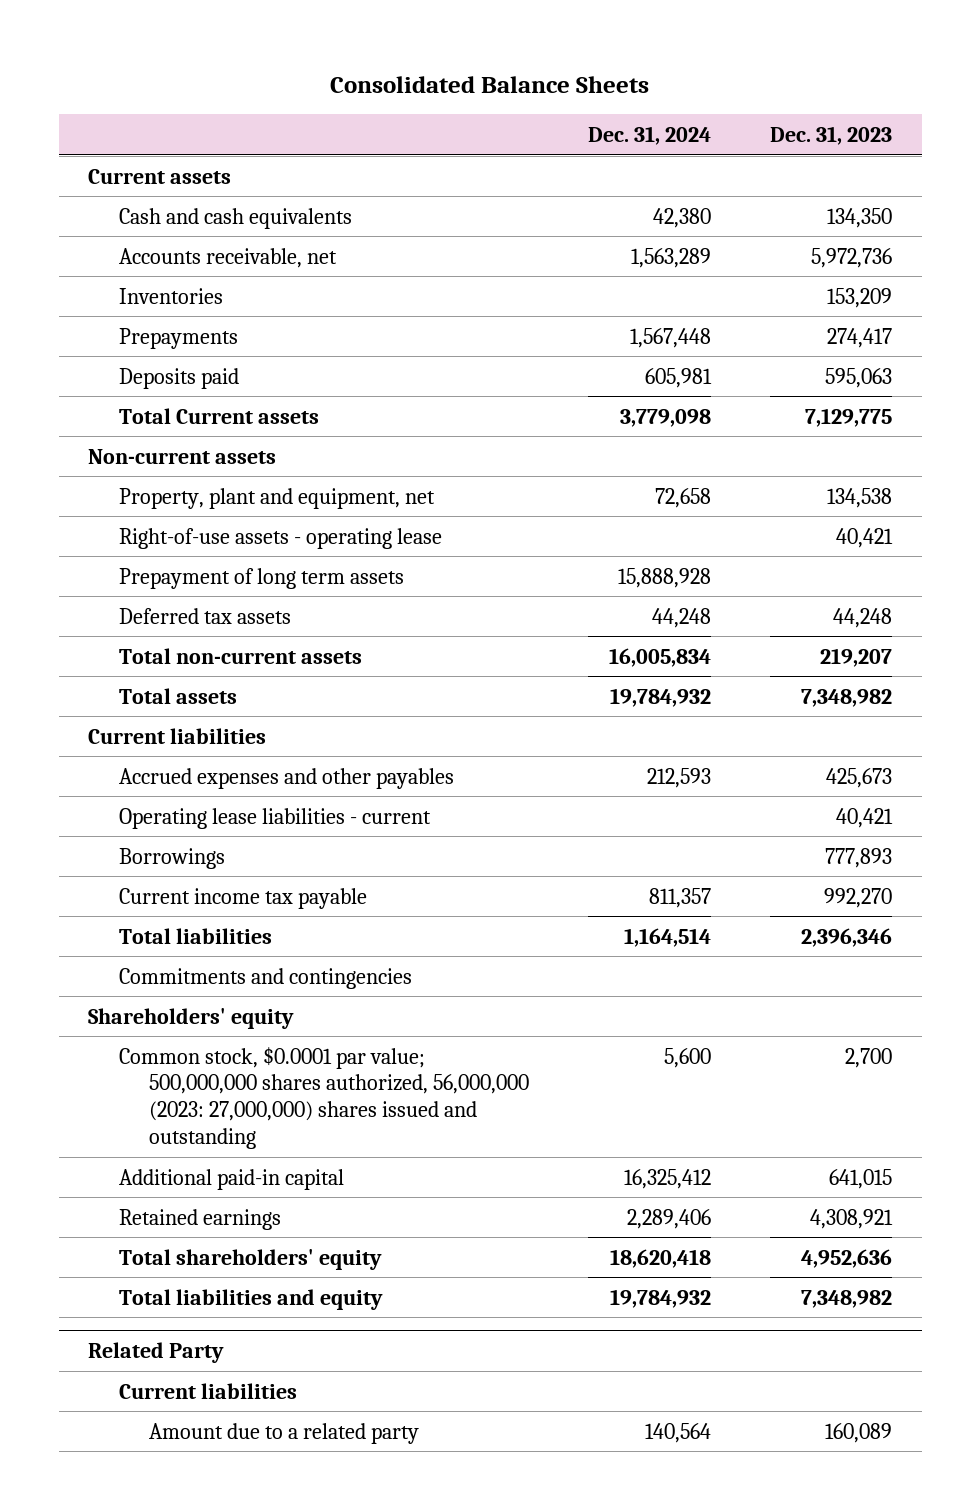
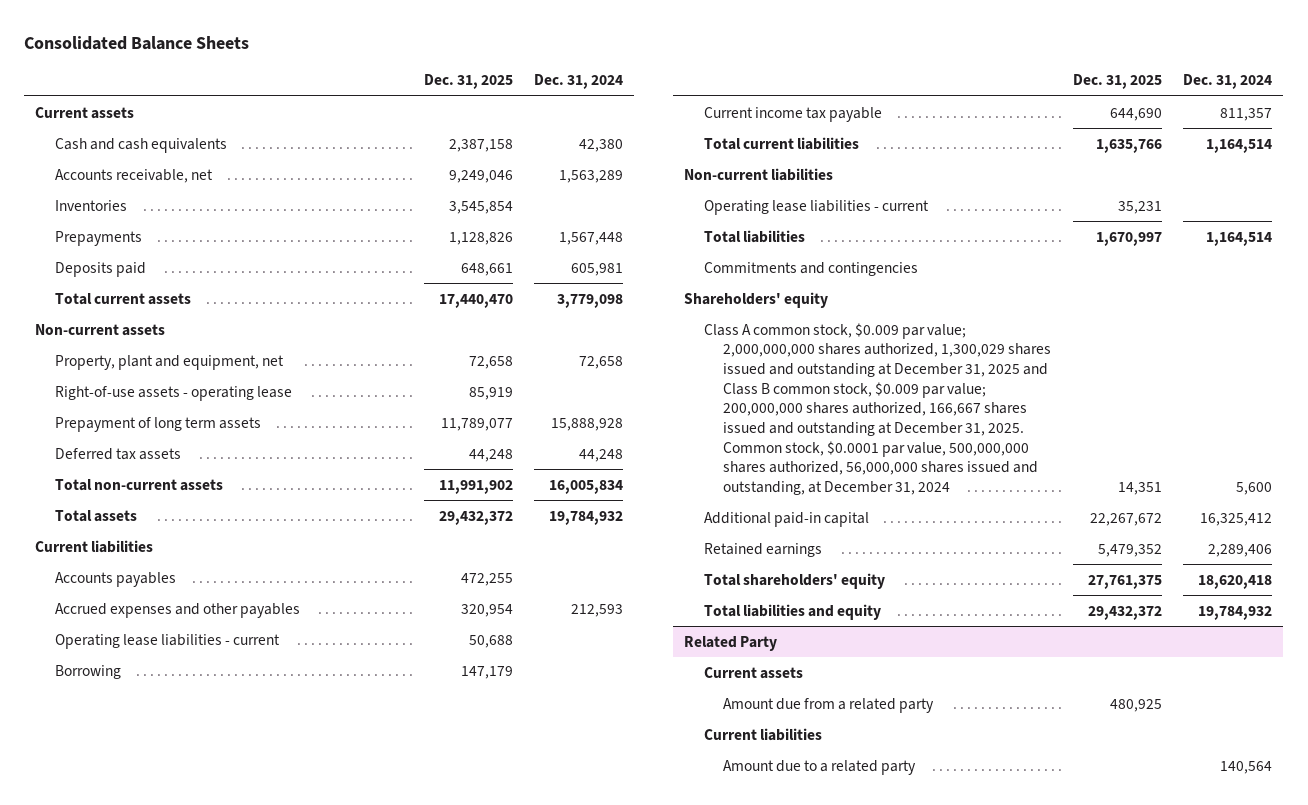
[770,125,893,145] Dec. 31, 2023 -> none
none -> [423,74,513,90] Dec. 31, 2025
[118,407,319,424] Total Current assets -> [54,292,191,305] Total current assets
none -> [54,571,176,587] Accounts payables
[118,847,225,869] Borrowings -> [54,664,121,679] Borrowing
none -> [703,136,859,150] Total current liabilities
none -> [684,167,834,181] Non-current liabilities
none -> [703,199,929,215] Operating lease liabilities - current
[118,1046,530,1149] Common stock, $0.0001 par value; 500,000,000 shares authorized, 56,000,000 (2023: 27,000,000) shares issued and outstanding -> [703,322,1052,495] Class A common stock, $0.009 par value; 2,000,000,000 shares authorized, 1,300,029 shares issued and outstanding at December 31, 2025 and Class B common stock, $0.009 par value; 200,000,000 shares authorized, 166,667 shares issued and outstanding at December 31, 2025. Common stock, $0.0001 par value, 500,000,000 shares authorized, 56,000,000 shares issued and outstanding, at December 31, 2024
none -> [703,666,803,679] Current assets
none -> [723,697,935,713] Amount due from a related party

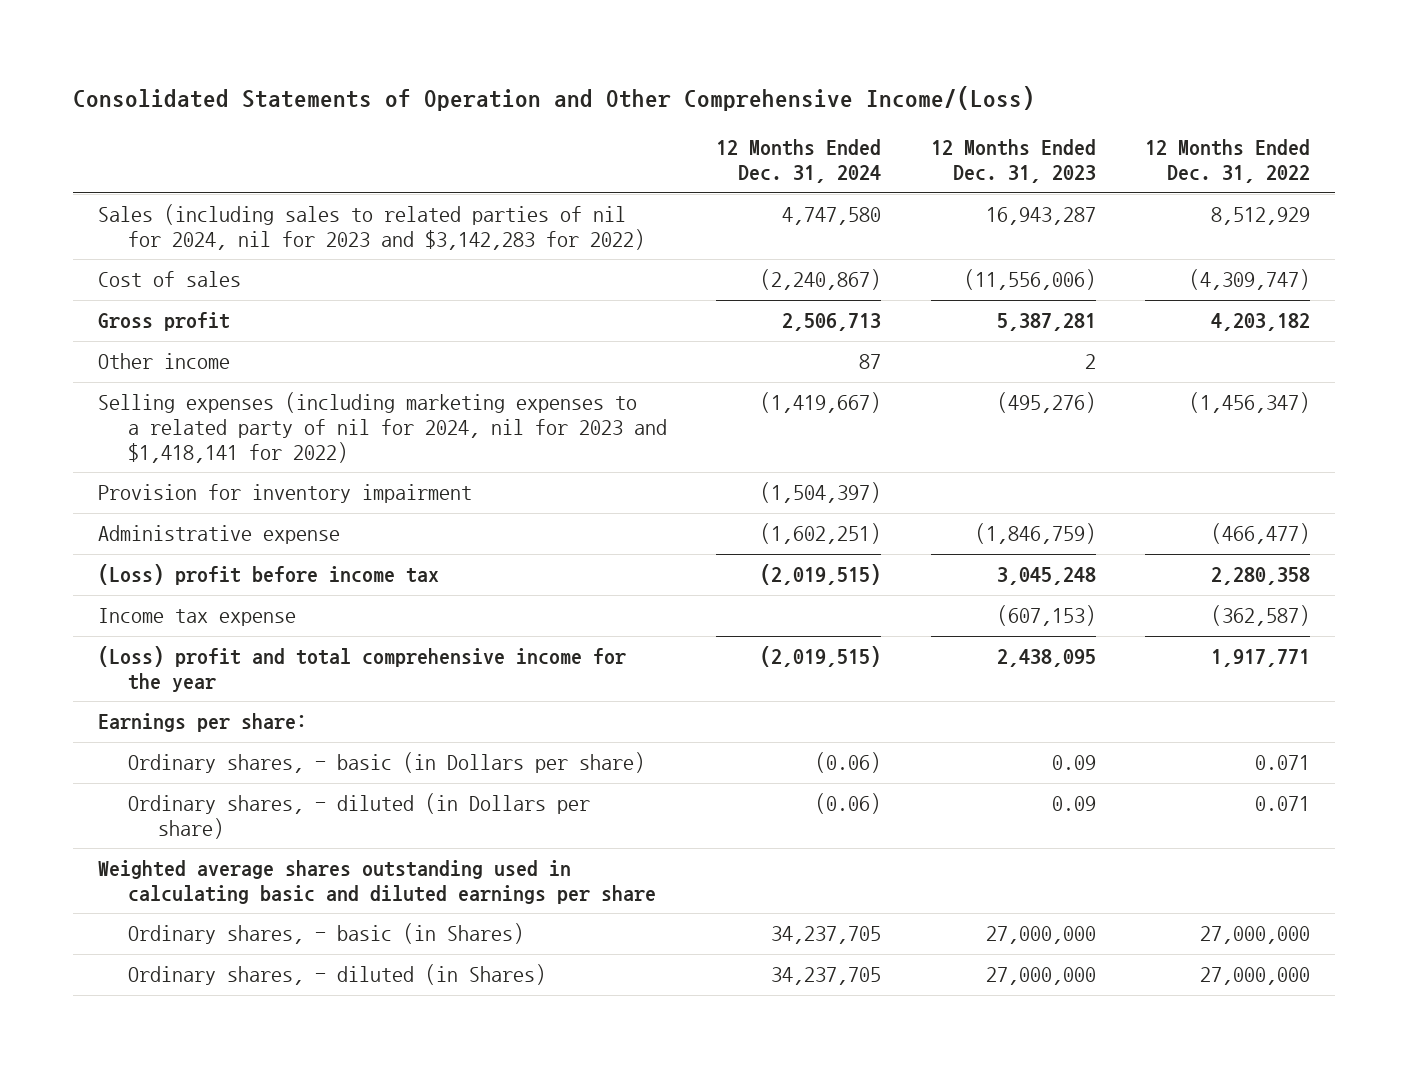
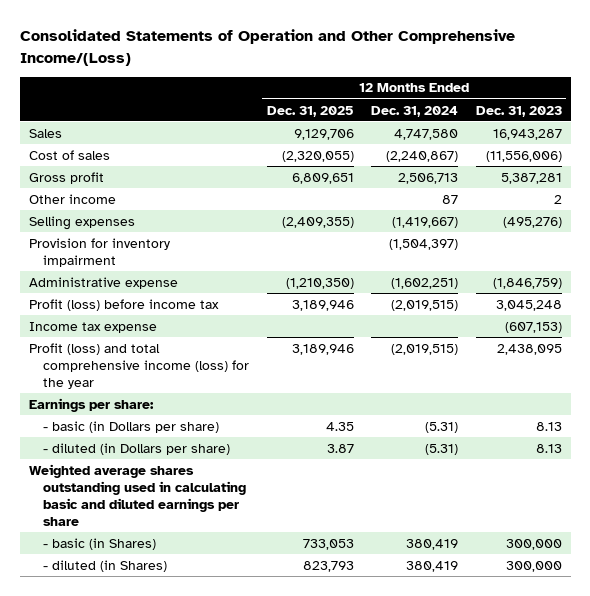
[1144,139,1310,184] 12 Months Ended Dec. 31, 2022 -> none
none -> [266,105,354,117] Dec. 31, 2025
[97,204,645,250] Sales (including sales to related parties of nil for 2024, nil for 2023 and $3,142,283 for 2022) -> [28,128,62,138] Sales
[97,392,667,463] Selling expenses (including marketing expenses to a related party of nil for 2024, nil for 2023 and $1,418,141 for 2022) -> [28,215,135,230] Selling expenses
[97,564,439,586] (Loss) profit before income tax -> [28,298,219,311] Profit (loss) before income tax
[97,646,626,692] (Loss) profit and total comprehensive income for the year -> [28,342,249,389] Profit (loss) and total comprehensive income (loss) for the year
[127,752,645,774] Ordinary shares, - basic (in Dollars per share) -> [42,420,219,433] - basic (in Dollars per share)
[815,752,882,774] (0.06) -> [425,421,459,433] (5.31)
[1051,755,1096,771] 0.09 -> [535,421,562,431] 8.13
[127,793,590,839] Ordinary shares, - diluted (in Dollars per share) -> [42,442,230,455] - diluted (in Dollars per share)
[815,793,882,815] (0.06) -> [425,443,459,455] (5.31)
[1051,796,1096,812] 0.09 -> [535,443,562,453] 8.13
[127,923,524,945] Ordinary shares, - basic (in Shares) -> [42,537,156,550] - basic (in Shares)
[771,926,882,945] 34,237,705 -> [406,538,459,550] 380,419
[985,926,1096,945] 27,000,000 -> [505,538,562,550] 300,000
[127,964,546,986] Ordinary shares, - diluted (in Shares) -> [42,559,167,572] - diluted (in Shares)
[771,967,882,986] 34,237,705 -> [406,560,459,572] 380,419
[985,967,1096,986] 27,000,000 -> [505,560,562,572] 300,000

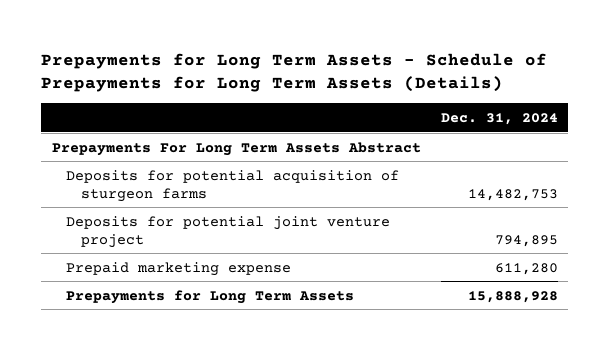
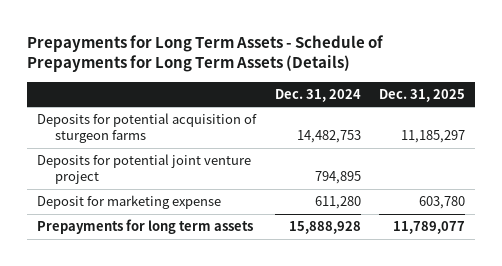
none -> [379,88,466,102] Dec. 31, 2025
[51,141,421,156] Prepayments For Long Term Assets Abstract -> none
[66,261,292,276] Prepaid marketing expense -> [36,195,221,210] Deposit for marketing expense
[66,289,355,304] Prepayments for Long Term Assets -> [36,219,253,235] Prepayments for long term assets

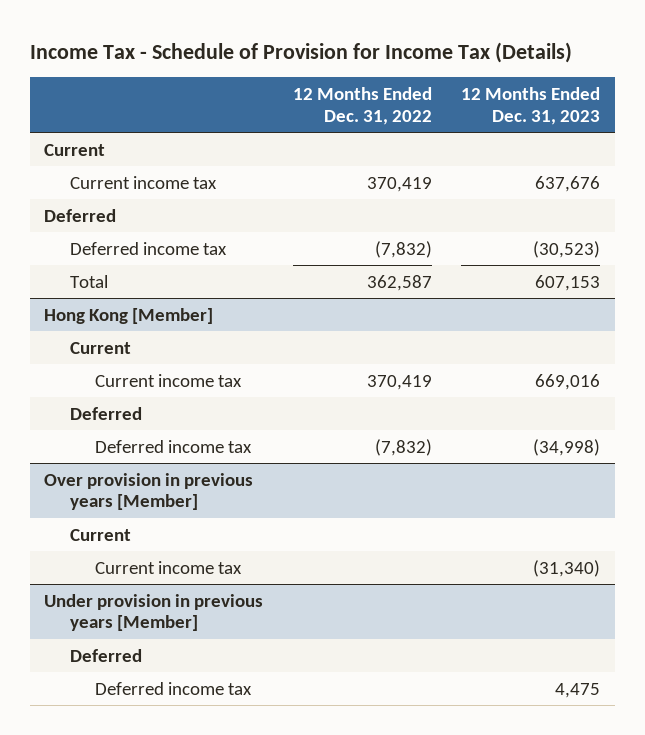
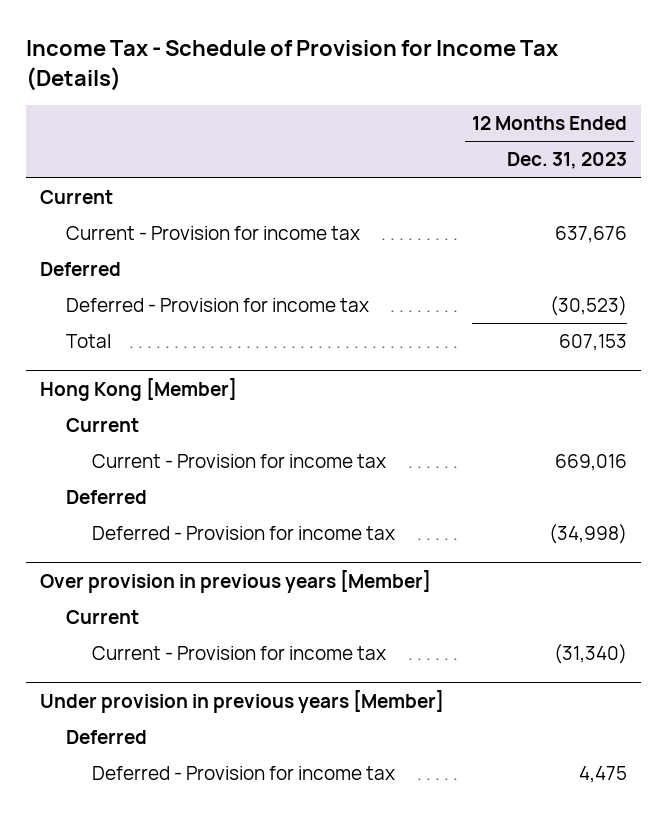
[292,86,432,125] 12 Months Ended Dec. 31, 2022 -> none
[69,175,217,189] Current income tax -> [66,226,361,241] Current - Provision for income tax
[69,241,227,255] Deferred income tax -> [66,298,370,313] Deferred - Provision for income tax
[95,373,243,387] Current income tax -> [92,454,387,469] Current - Provision for income tax
[95,439,253,453] Deferred income tax -> [92,526,396,541] Deferred - Provision for income tax
[95,560,243,574] Current income tax -> [92,646,387,661] Current - Provision for income tax
[95,681,253,695] Deferred income tax -> [92,766,396,781] Deferred - Provision for income tax

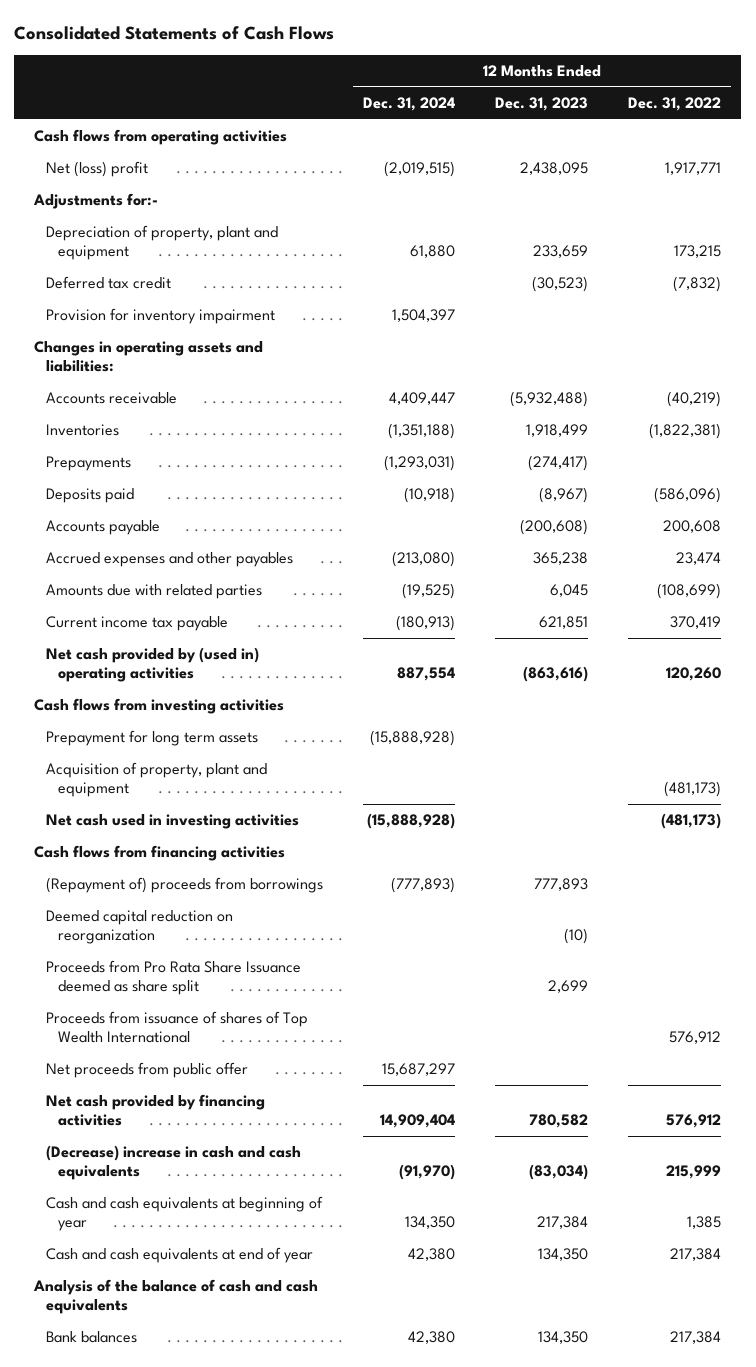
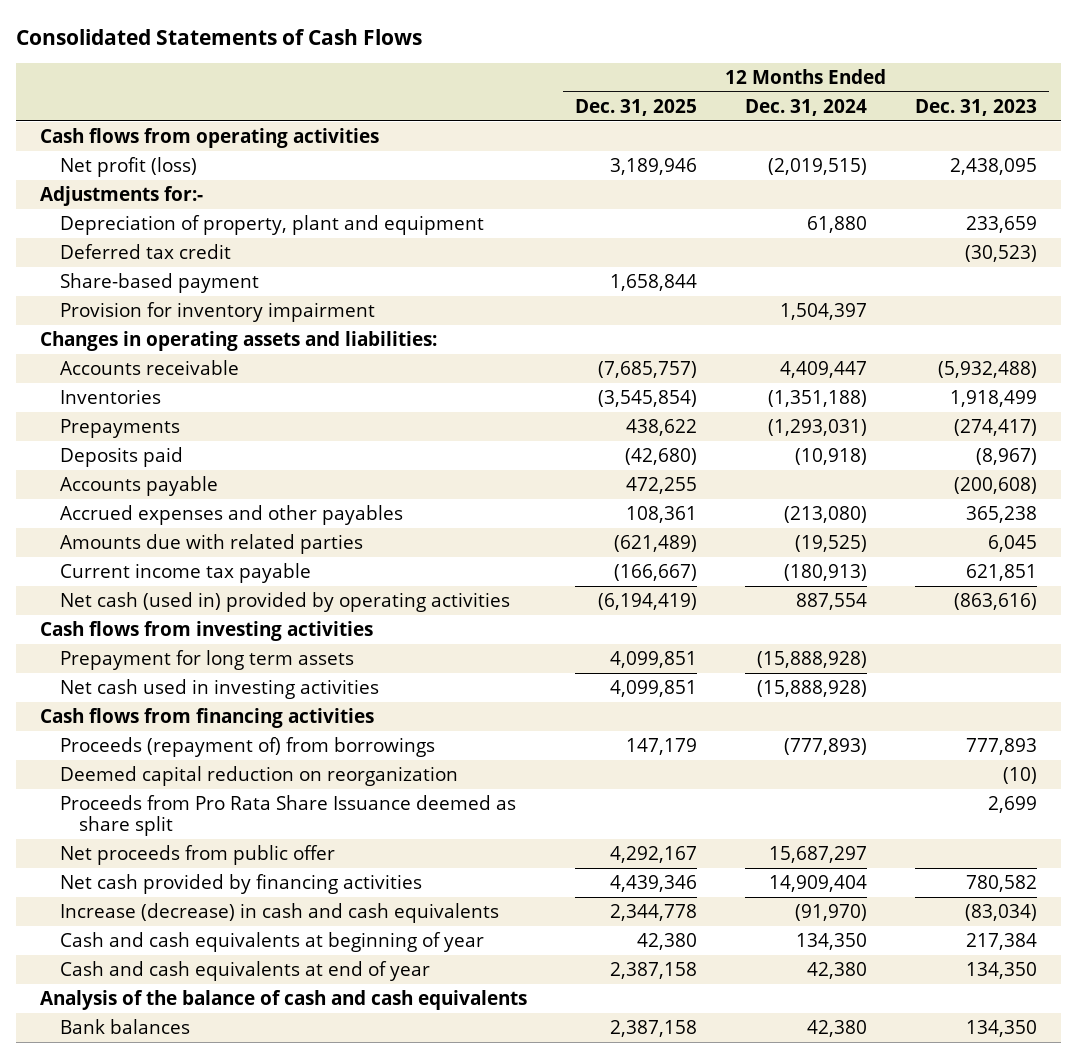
[628,97,722,112] Dec. 31, 2022 -> none
none -> [575,98,698,116] Dec. 31, 2025
[46,161,149,178] Net (loss) profit -> [59,156,197,177] Net profit (loss)
none -> [59,272,259,293] Share-based payment
[46,647,260,683] Net cash provided by (used in) operating activities -> [59,591,510,612] Net cash (used in) provided by operating activities
[46,762,268,798] Acquisition of property, plant and equipment -> none
[46,877,324,894] (Repayment of) proceeds from borrowings -> [59,736,435,757] Proceeds (repayment of) from borrowings
[46,1011,309,1044] Proceeds from issuance of shares of Top Wealth International -> none
[46,1145,302,1181] (Decrease) increase in cash and cash equivalents -> [59,902,499,923] Increase (decrease) in cash and cash equivalents

